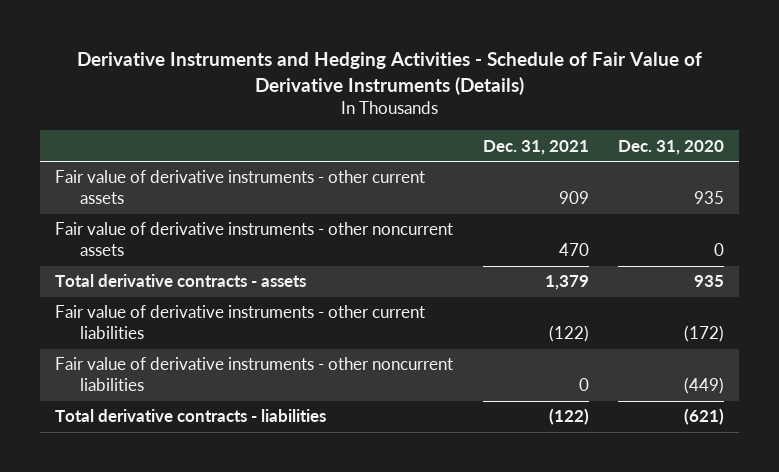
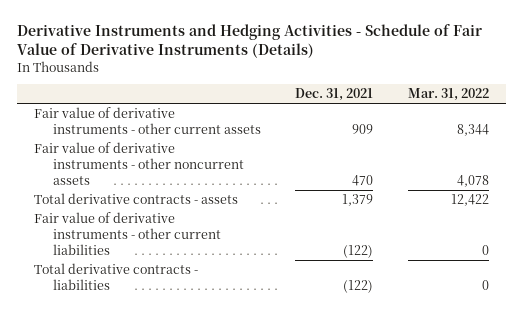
[618,139,725,155] Dec. 31, 2020 -> none
none -> [407,88,489,102] Mar. 31, 2022
[55,357,454,392] Fair value of derivative instruments - other noncurrent liabilities -> none

